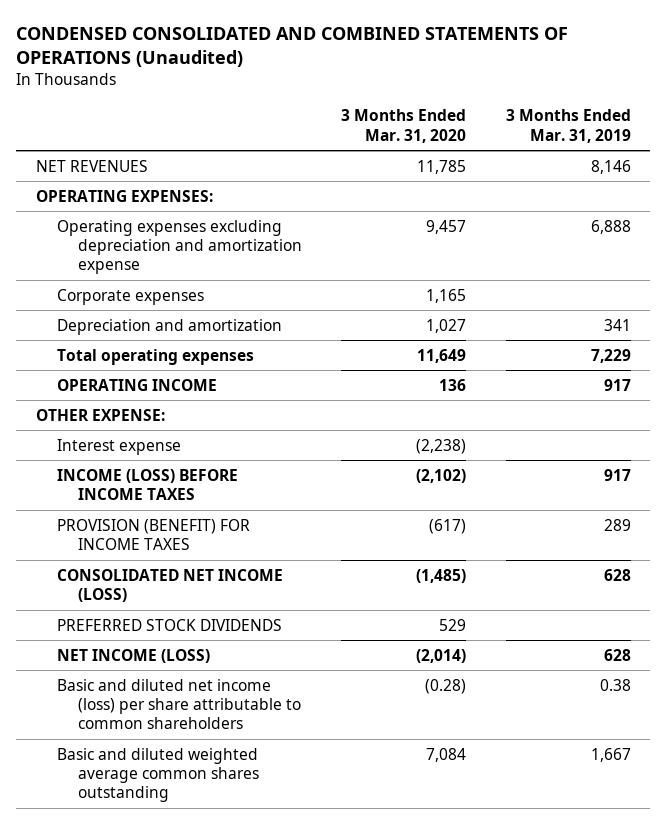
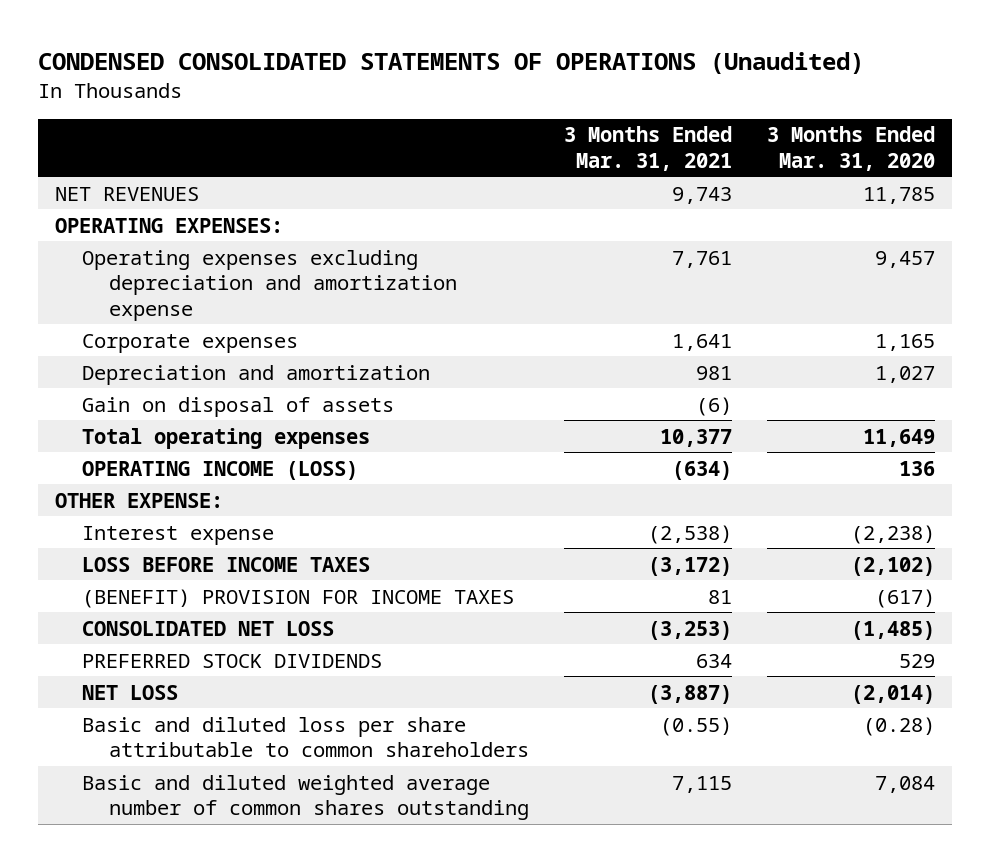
[16,27,569,68] CONDENSED CONSOLIDATED AND COMBINED STATEMENTS OF OPERATIONS (Unaudited) -> [37,51,864,74] CONDENSED CONSOLIDATED STATEMENTS OF OPERATIONS (Unaudited)
[505,109,631,143] 3 Months Ended Mar. 31, 2019 -> none
none -> [563,126,732,171] 3 Months Ended Mar. 31, 2021
none -> [82,396,395,417] Gain on disposal of assets
[56,378,217,391] OPERATING INCOME -> [82,460,359,480] OPERATING INCOME (LOSS)
[56,468,238,501] INCOME (LOSS) BEFORE INCOME TAXES -> [82,556,371,572] LOSS BEFORE INCOME TAXES
[56,518,250,551] PROVISION (BENEFIT) FOR INCOME TAXES -> [82,588,515,608] (BENEFIT) PROVISION FOR INCOME TAXES
[56,568,283,603] CONSOLIDATED NET INCOME (LOSS) -> [82,620,335,636] CONSOLIDATED NET LOSS
[56,648,210,663] NET INCOME (LOSS) -> [82,684,179,700] NET LOSS
[56,678,301,730] Basic and diluted net income (loss) per share attributable to common shareholders -> [82,716,529,758] Basic and diluted loss per share attributable to common shareholders
[56,747,259,803] Basic and diluted weighted average common shares outstanding -> [82,774,529,821] Basic and diluted weighted average number of common shares outstanding

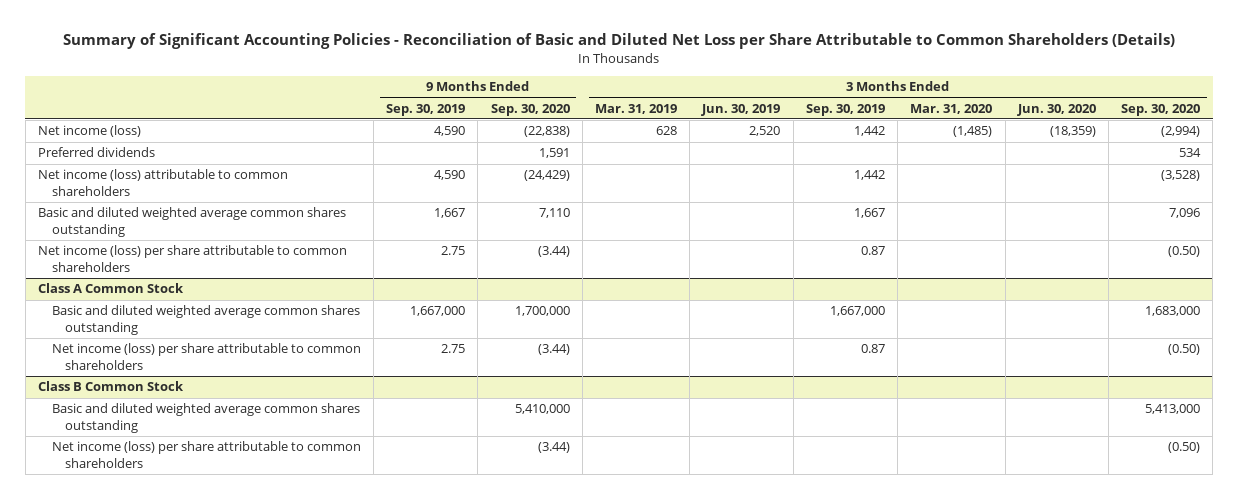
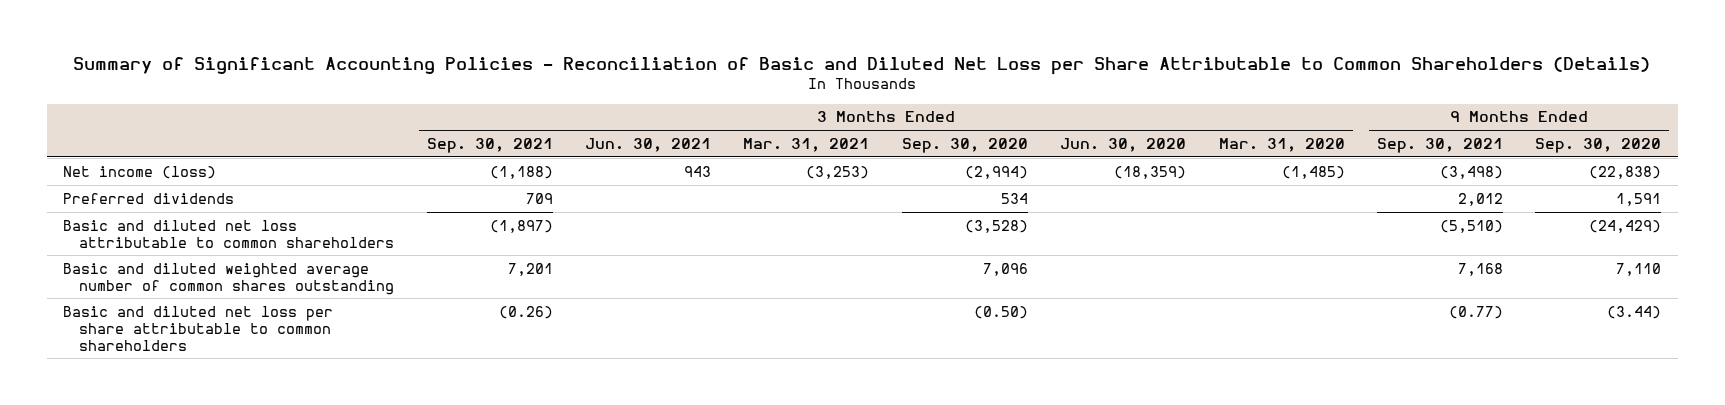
[386,103,466,116] Sep. 30, 2019 -> none
[595,103,678,114] Mar. 31, 2019 -> none
[701,103,781,116] Jun. 30, 2019 -> none
[805,103,885,116] Sep. 30, 2019 -> none
none -> [426,137,553,153] Sep. 30, 2021
none -> [585,137,712,152] Jun. 30, 2021
none -> [743,137,870,152] Mar. 31, 2021
none -> [1376,137,1503,153] Sep. 30, 2021
[38,283,185,294] Class A Common Stock -> none
[51,305,360,336] Basic and diluted weighted average common shares outstanding -> none
[51,343,361,371] Net income (loss) per share attributable to common shareholders -> none
[38,381,185,392] Class B Common Stock -> none
[51,403,360,434] Basic and diluted weighted average common shares outstanding -> none
[51,441,361,469] Net income (loss) per share attributable to common shareholders -> none
[38,169,289,197] Net income (loss) attributable to common shareholders -> [63,219,395,248] Basic and diluted net loss attributable to common shareholders
[38,207,347,238] Basic and diluted weighted average common shares outstanding -> [63,262,395,295] Basic and diluted weighted average number of common shares outstanding
[38,245,348,273] Net income (loss) per share attributable to common shareholders -> [63,305,334,351] Basic and diluted net loss per share attributable to common shareholders

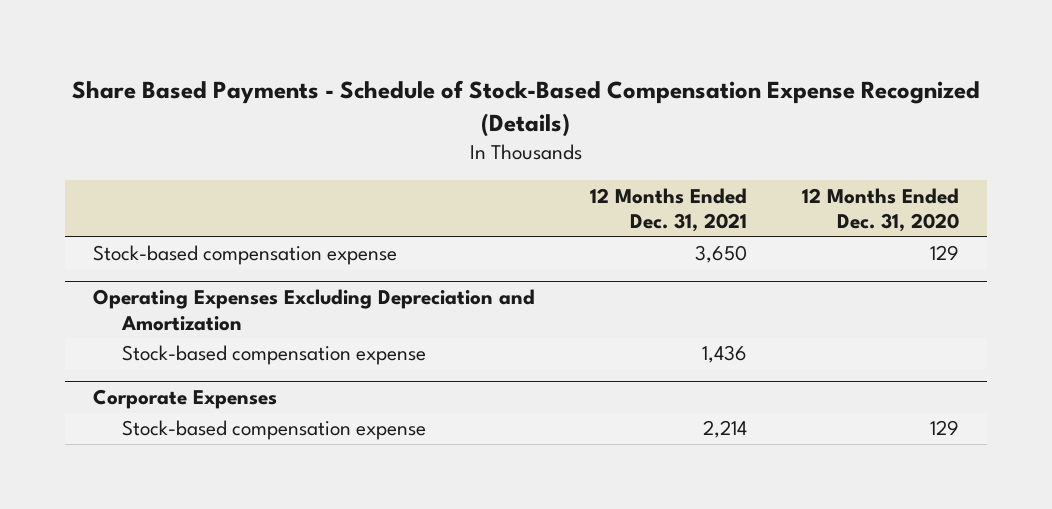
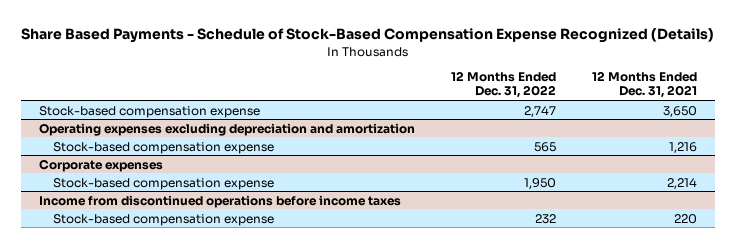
[802,187,960,233] 12 Months Ended Dec. 31, 2020 -> none
none -> [450,71,556,99] 12 Months Ended Dec. 31, 2022
[92,289,535,331] Operating Expenses Excluding Depreciation and Amortization -> [38,122,415,136] Operating expenses excluding depreciation and amortization
[701,345,747,364] 1,436 -> [668,141,697,153] 1,216
[92,389,277,410] Corporate Expenses -> [38,158,163,172] Corporate expenses
none -> [38,194,401,208] Income from discontinued operations before income taxes
none -> [53,213,275,226] Stock-based compensation expense

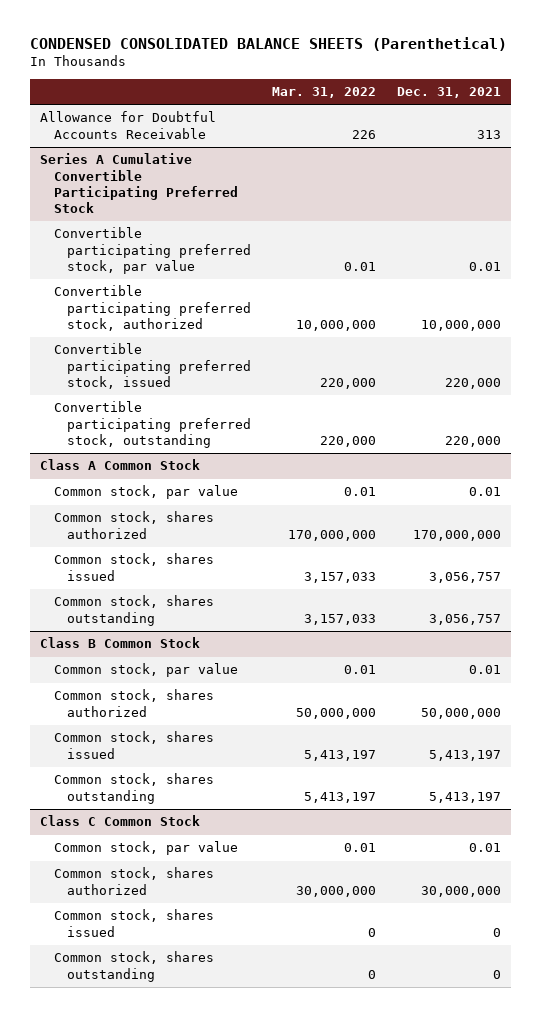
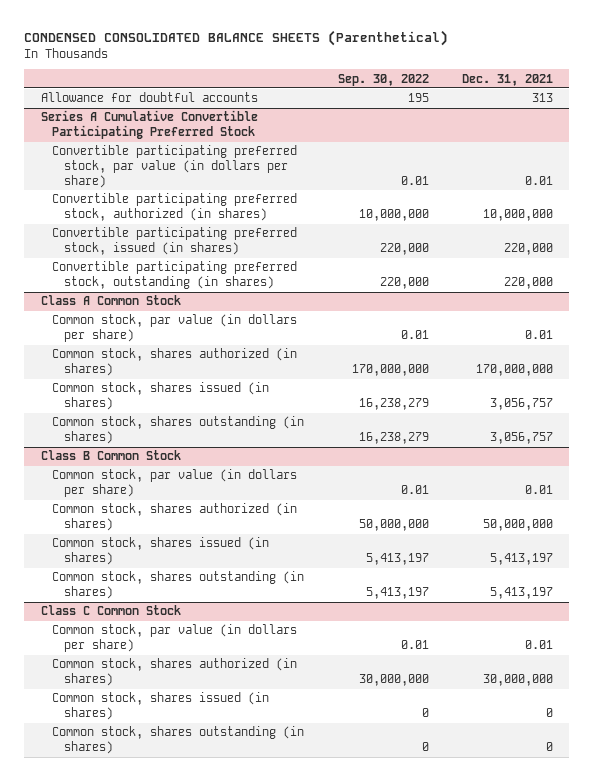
[272,87,377,99] Mar. 31, 2022 -> none
none -> [337,73,429,86] Sep. 30, 2022
[40,111,217,139] Allowance for Doubtful Accounts Receivable -> [40,92,258,103] Allowance for doubtful accounts
[53,227,252,274] Convertible participating preferred stock, par value -> [52,145,298,189] Convertible participating preferred stock, par value (in dollars per share)
[53,285,252,331] Convertible participating preferred stock, authorized -> [52,193,298,222] Convertible participating preferred stock, authorized (in shares)
[53,343,252,389] Convertible participating preferred stock, issued -> [52,227,298,256] Convertible participating preferred stock, issued (in shares)
[53,401,252,448] Convertible participating preferred stock, outstanding -> [52,261,298,290] Convertible participating preferred stock, outstanding (in shares)
[53,485,238,500] Common stock, par value -> [52,314,298,343] Common stock, par value (in dollars per share)
[53,511,214,539] Common stock, shares authorized -> [52,348,298,377] Common stock, shares authorized (in shares)
[53,553,214,581] Common stock, shares issued -> [52,382,270,411] Common stock, shares issued (in shares)
[53,595,214,626] Common stock, shares outstanding -> [52,416,305,445] Common stock, shares outstanding (in shares)
[53,663,238,678] Common stock, par value -> [52,469,298,498] Common stock, par value (in dollars per share)
[53,689,214,717] Common stock, shares authorized -> [52,503,298,532] Common stock, shares authorized (in shares)
[53,731,214,759] Common stock, shares issued -> [52,537,270,566] Common stock, shares issued (in shares)
[53,773,214,804] Common stock, shares outstanding -> [52,571,305,600] Common stock, shares outstanding (in shares)
[53,841,238,856] Common stock, par value -> [52,624,298,653] Common stock, par value (in dollars per share)
[53,867,214,895] Common stock, shares authorized -> [52,658,298,687] Common stock, shares authorized (in shares)
[53,909,214,937] Common stock, shares issued -> [52,692,270,721] Common stock, shares issued (in shares)
[53,951,214,982] Common stock, shares outstanding -> [52,726,305,755] Common stock, shares outstanding (in shares)

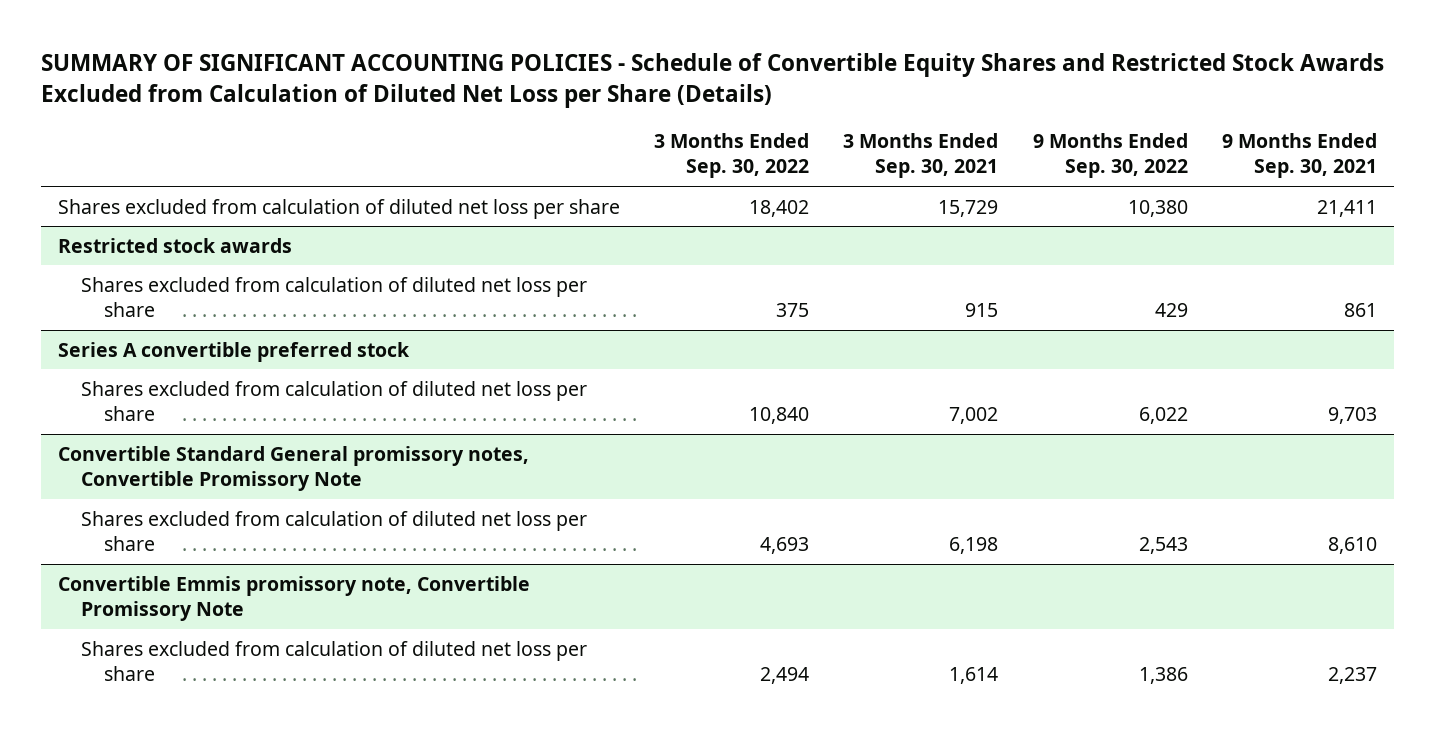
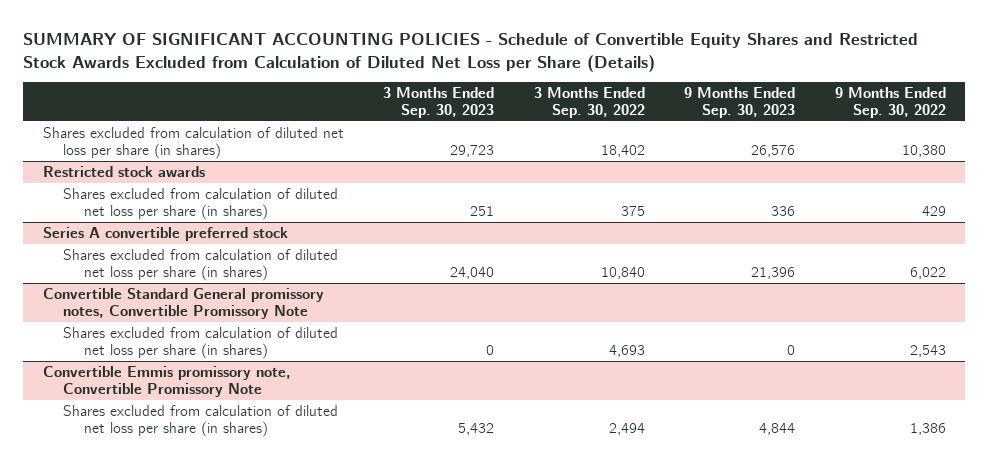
[843,133,999,179] 3 Months Ended Sep. 30, 2021 -> none
[1221,133,1377,179] 9 Months Ended Sep. 30, 2021 -> none
none -> [383,86,495,118] 3 Months Ended Sep. 30, 2023
none -> [684,86,796,118] 9 Months Ended Sep. 30, 2023
[57,198,620,219] Shares excluded from calculation of diluted net loss per share -> [42,126,344,160] Shares excluded from calculation of diluted net loss per share (in shares)
[80,276,587,318] Shares excluded from calculation of diluted net loss per share -> [63,187,339,221] Shares excluded from calculation of diluted net loss per share (in shares)
[80,380,587,422] Shares excluded from calculation of diluted net loss per share -> [63,248,339,282] Shares excluded from calculation of diluted net loss per share (in shares)
[80,510,587,552] Shares excluded from calculation of diluted net loss per share -> [63,326,339,360] Shares excluded from calculation of diluted net loss per share (in shares)
[80,640,587,682] Shares excluded from calculation of diluted net loss per share -> [63,404,339,438] Shares excluded from calculation of diluted net loss per share (in shares)

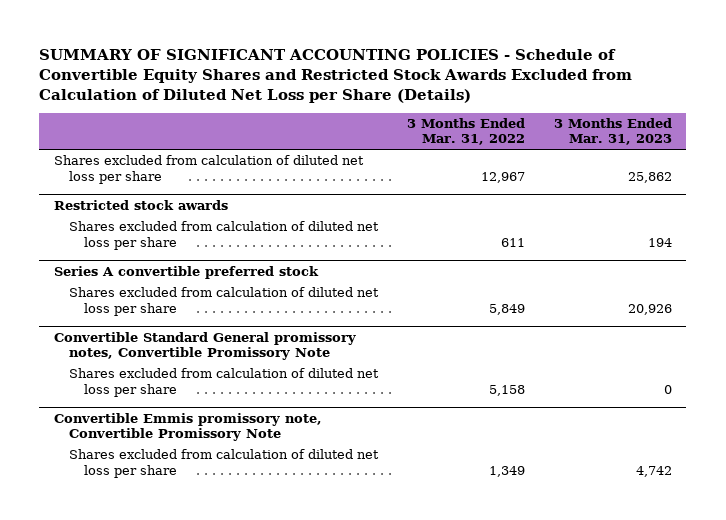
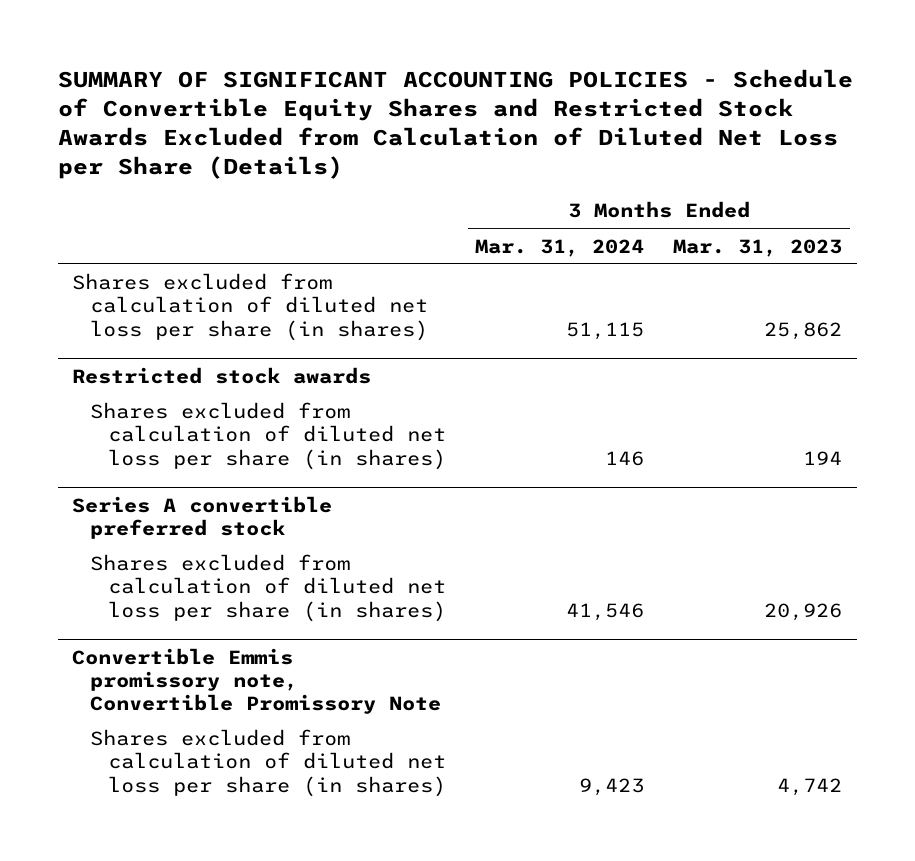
[406,118,525,146] 3 Months Ended Mar. 31, 2022 -> none
none -> [475,238,645,257] Mar. 31, 2024
[53,155,364,184] Shares excluded from calculation of diluted net loss per share -> [72,273,429,341] Shares excluded from calculation of diluted net loss per share (in shares)
[69,221,380,250] Shares excluded from calculation of diluted net loss per share -> [90,402,446,470] Shares excluded from calculation of diluted net loss per share (in shares)
[53,332,356,361] Convertible Standard General promissory notes, Convertible Promissory Note -> none
[69,368,380,397] Shares excluded from calculation of diluted net loss per share -> none
[69,287,380,316] Shares excluded from calculation of diluted net loss per share -> [90,554,446,622] Shares excluded from calculation of diluted net loss per share (in shares)
[69,449,380,478] Shares excluded from calculation of diluted net loss per share -> [90,729,446,797] Shares excluded from calculation of diluted net loss per share (in shares)

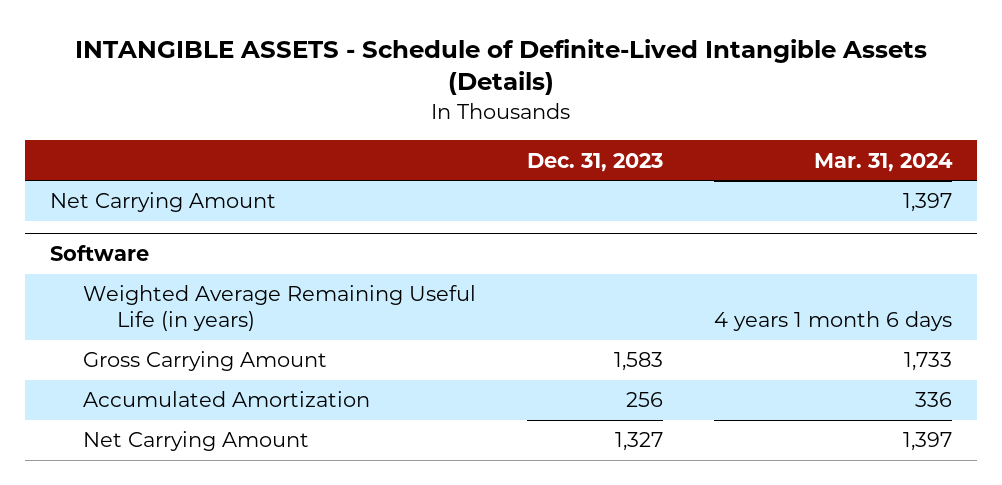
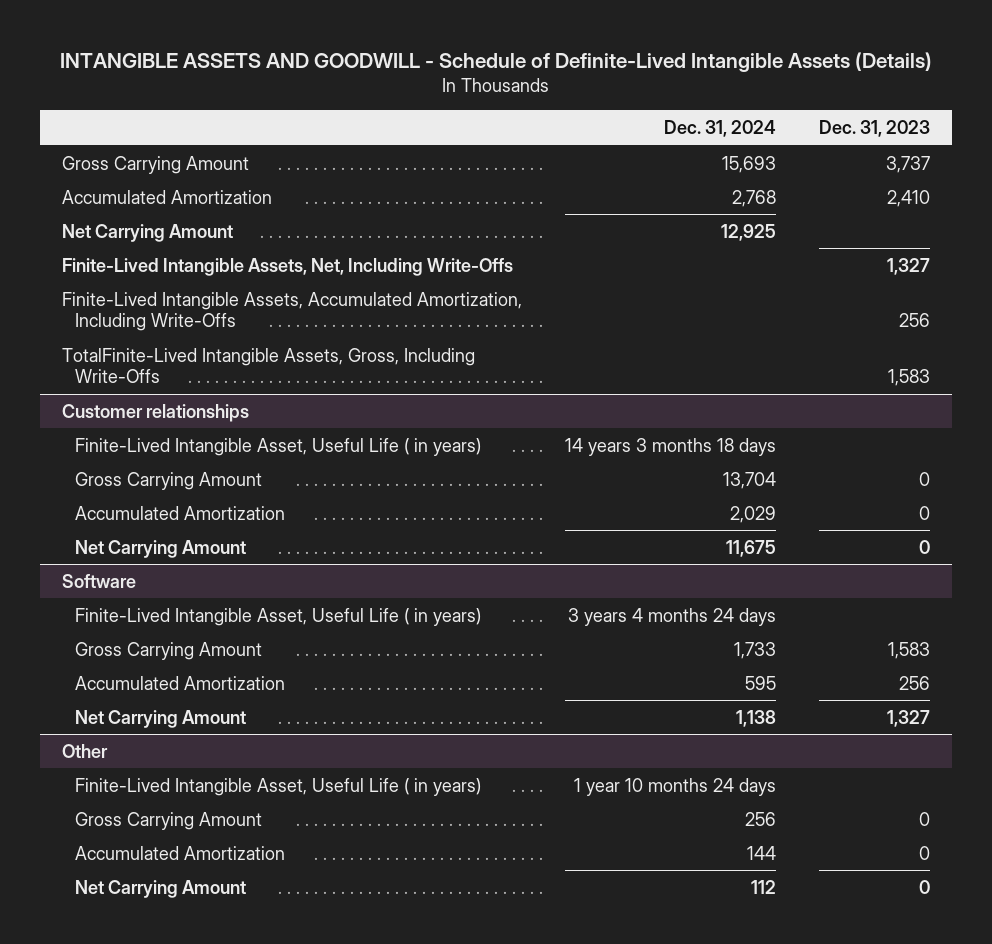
[74,38,927,96] INTANGIBLE ASSETS - Schedule of Definite-Lived Intangible Assets (Details) -> [59,52,932,73] INTANGIBLE ASSETS AND GOODWILL - Schedule of Definite-Lived Intangible Assets (Details)
[813,152,953,172] Mar. 31, 2024 -> none
none -> [663,119,776,137] Dec. 31, 2024
none -> [61,155,249,174] Gross Carrying Amount
none -> [61,189,272,204] Accumulated Amortization
none -> [61,257,513,276] Finite-Lived Intangible Assets, Net, Including Write-Offs
none -> [61,291,522,332] Finite-Lived Intangible Assets, Accumulated Amortization, Including Write-Offs
none -> [61,347,475,384] TotalFinite-Lived Intangible Assets, Gross, Including Write-Offs
none -> [61,403,249,422] Customer relationships
none -> [74,437,481,456] Finite-Lived Intangible Asset, Useful Life ( in years)
none -> [74,471,262,490] Gross Carrying Amount
none -> [74,505,285,520] Accumulated Amortization
none -> [74,539,246,558] Net Carrying Amount
[83,285,477,332] Weighted Average Remaining Useful Life (in years) -> [74,607,481,626] Finite-Lived Intangible Asset, Useful Life ( in years)
none -> [61,743,108,758] Other
none -> [74,777,481,796] Finite-Lived Intangible Asset, Useful Life ( in years)
none -> [74,811,262,830] Gross Carrying Amount
none -> [74,845,285,860] Accumulated Amortization
none -> [74,879,246,898] Net Carrying Amount

